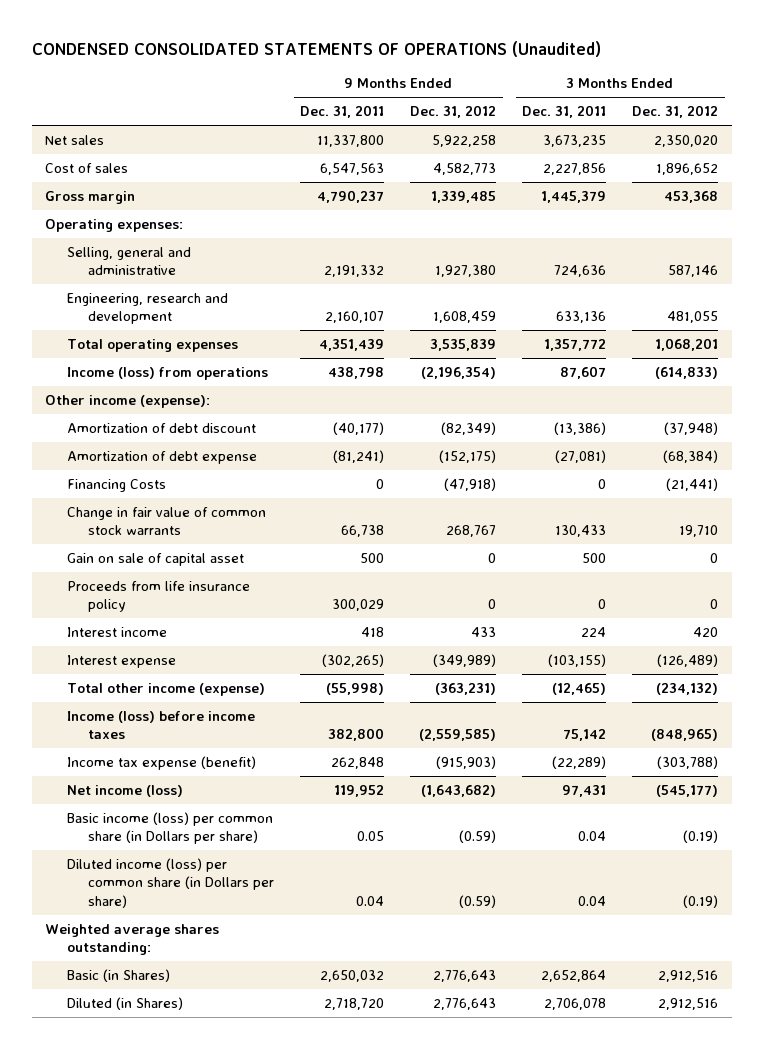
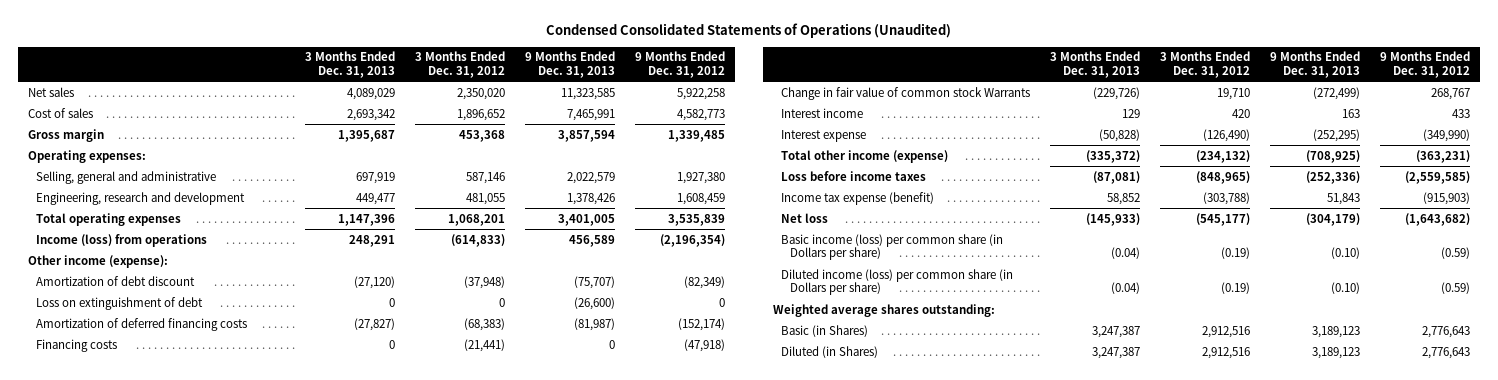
[32,40,602,57] CONDENSED CONSOLIDATED STATEMENTS OF OPERATIONS (Unaudited) -> [546,23,952,39] Condensed Consolidated Statements of Operations (Unaudited)
[300,105,385,119] Dec. 31, 2011 -> none
[522,105,607,119] Dec. 31, 2011 -> none
none -> [304,51,395,79] 3 Months Ended Dec. 31, 2013
none -> [524,51,615,79] 9 Months Ended Dec. 31, 2013
[66,450,257,464] Amortization of debt expense -> none
[66,552,244,566] Gain on sale of capital asset -> none
[66,580,250,613] Proceeds from life insurance policy -> none
none -> [35,296,203,310] Loss on extinguishment of debt
none -> [35,317,247,331] Amortization of deferred financing costs
[66,478,166,492] Financing Costs -> [35,338,117,352] Financing costs
[66,506,266,536] Change in fair value of common stock warrants -> [781,86,1031,100] Change in fair value of common stock Warrants
[433,653,497,667] (349,989) -> [1423,128,1471,142] (349,990)
[657,653,719,667] (126,489) -> [1203,128,1251,142] (126,490)
[66,710,255,740] Income (loss) before income taxes -> [781,170,927,181] Loss before income taxes
[66,784,183,797] Net income (loss) -> [781,212,829,223] Net loss

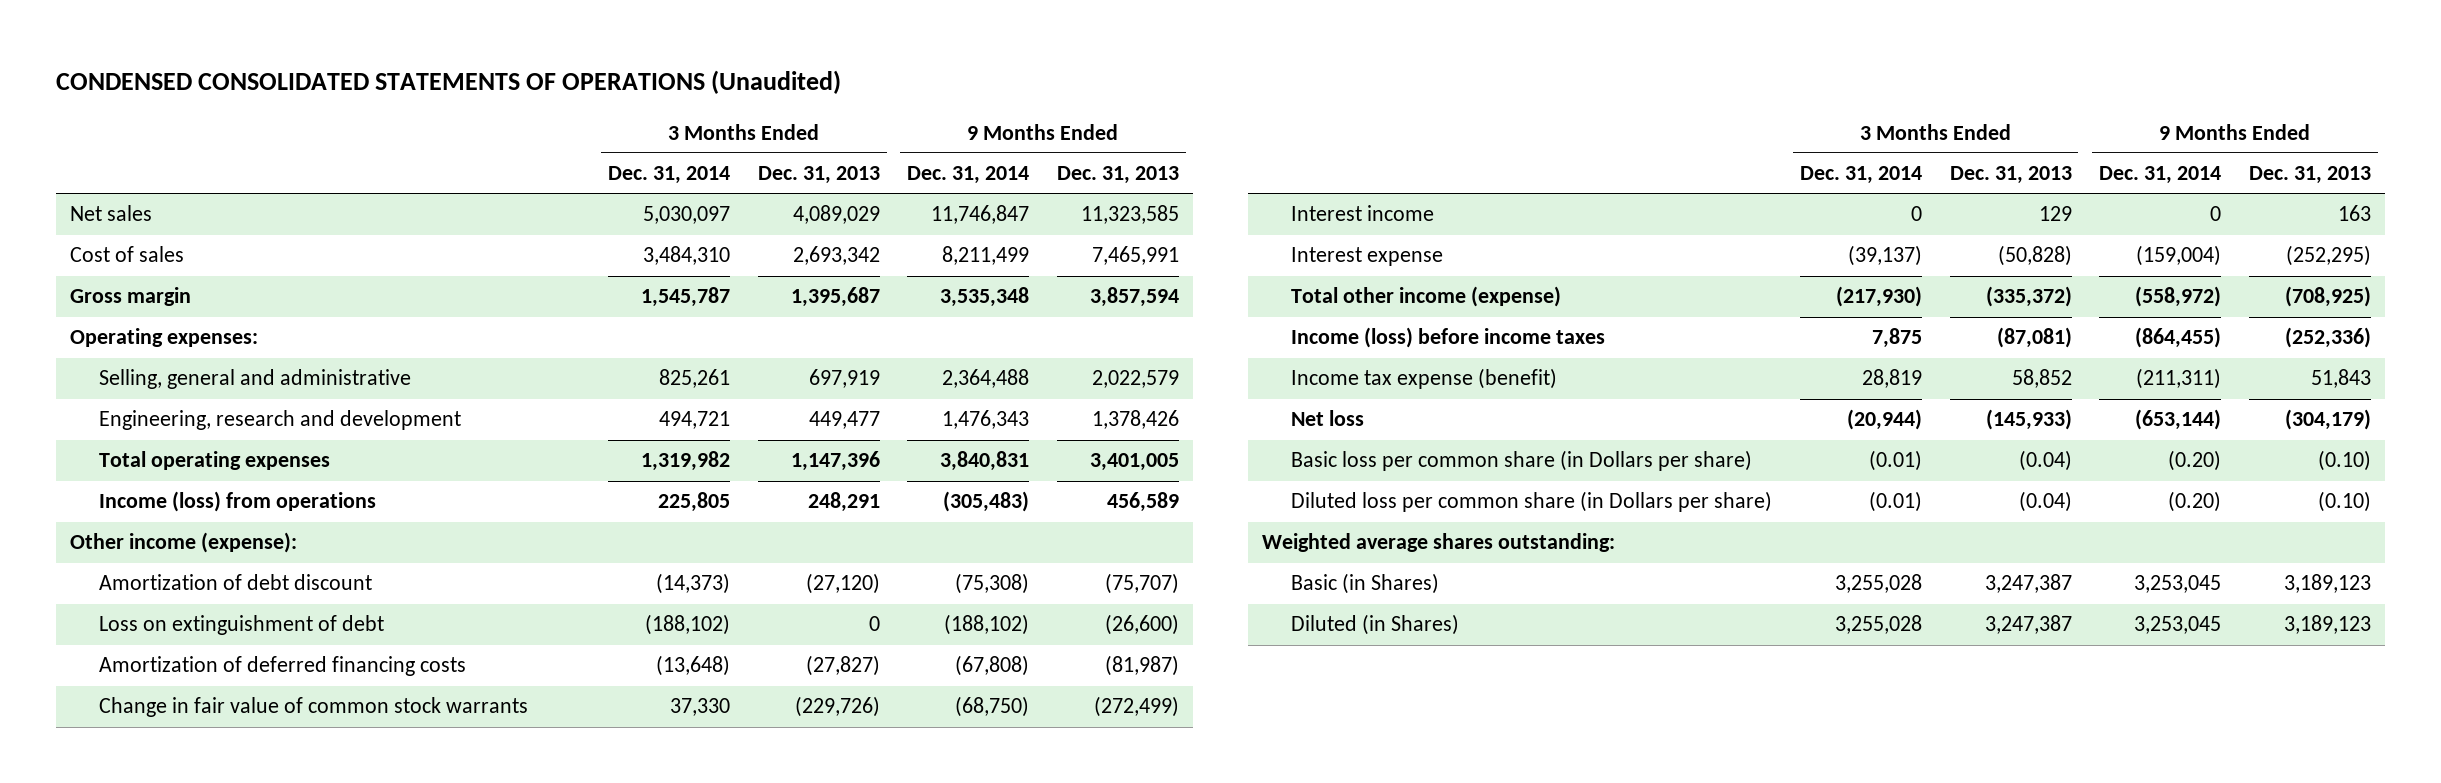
[546,23,952,39] Condensed Consolidated Statements of Operations (Unaudited) -> [56,70,842,95] CONDENSED CONSOLIDATED STATEMENTS OF OPERATIONS (Unaudited)
[414,51,505,79] 3 Months Ended Dec. 31, 2012 -> none
[634,51,725,79] 9 Months Ended Dec. 31, 2012 -> none
none -> [607,166,730,185] Dec. 31, 2014
none -> [907,166,1030,185] Dec. 31, 2014
[35,338,117,352] Financing costs -> none
[781,86,1031,100] Change in fair value of common stock Warrants -> [99,697,529,718] Change in fair value of common stock warrants
[781,170,927,181] Loss before income taxes -> [1291,327,1606,349] Income (loss) before income taxes
[781,233,1004,261] Basic income (loss) per common share (in Dollars per share) -> [1291,450,1753,472] Basic loss per common share (in Dollars per share)
[781,268,1014,296] Diluted income (loss) per common share (in Dollars per share) -> [1291,491,1773,513] Diluted loss per common share (in Dollars per share)

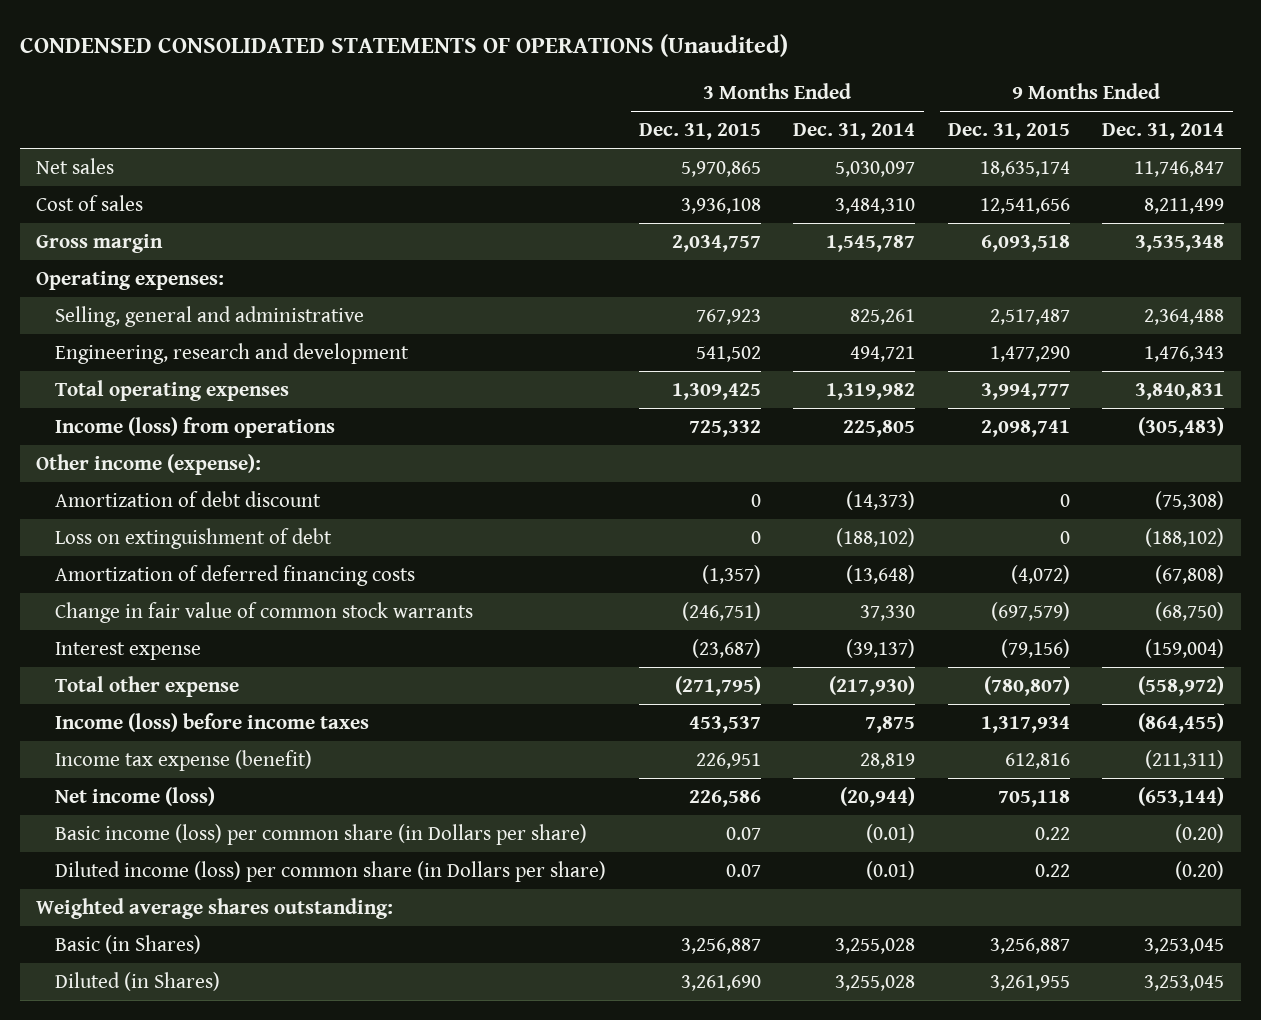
[757,166,880,185] Dec. 31, 2013 -> none
[1057,166,1180,185] Dec. 31, 2013 -> none
none -> [638,123,761,141] Dec. 31, 2015
none -> [947,123,1070,141] Dec. 31, 2015
[1291,205,1435,222] Interest income -> none
[1291,286,1562,308] Total other income (expense) -> [55,676,240,698] Total other expense
[1291,410,1365,427] Net loss -> [55,787,216,807] Net income (loss)
[1291,450,1753,472] Basic loss per common share (in Dollars per share) -> [55,824,588,846] Basic income (loss) per common share (in Dollars per share)
[1291,491,1773,513] Diluted loss per common share (in Dollars per share) -> [55,861,607,883] Diluted income (loss) per common share (in Dollars per share)

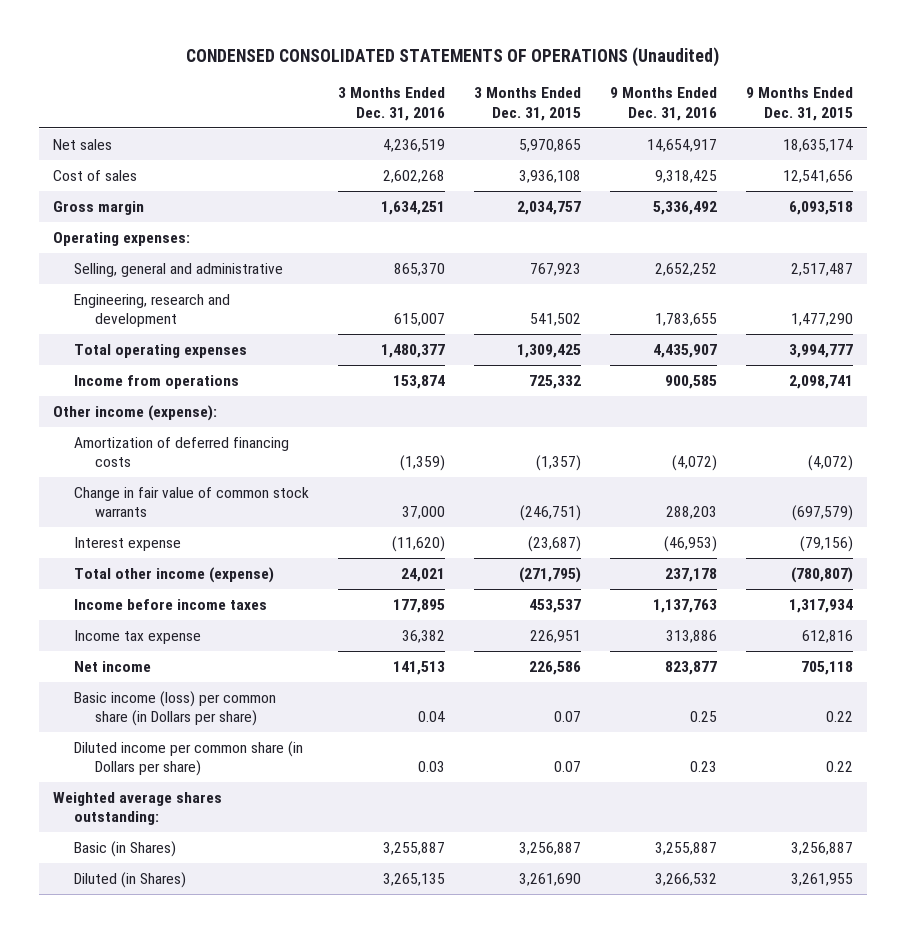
[793,123,916,141] Dec. 31, 2014 -> none
[1102,123,1225,141] Dec. 31, 2014 -> none
none -> [338,87,446,121] 3 Months Ended Dec. 31, 2016
none -> [609,87,717,121] 9 Months Ended Dec. 31, 2016
[55,417,336,439] Income (loss) from operations -> [74,374,240,389] Income from operations
[55,491,322,508] Amortization of debt discount -> none
[55,528,333,550] Loss on extinguishment of debt -> none
[55,676,240,698] Total other expense -> [74,566,275,583] Total other income (expense)
[55,713,370,733] Income (loss) before income taxes -> [74,598,268,610] Income before income taxes
[55,750,313,772] Income tax expense (benefit) -> [74,629,202,644] Income tax expense
[55,787,216,807] Net income (loss) -> [74,660,152,672] Net income
[55,861,607,883] Diluted income (loss) per common share (in Dollars per share) -> [74,740,304,777] Diluted income per common share (in Dollars per share)

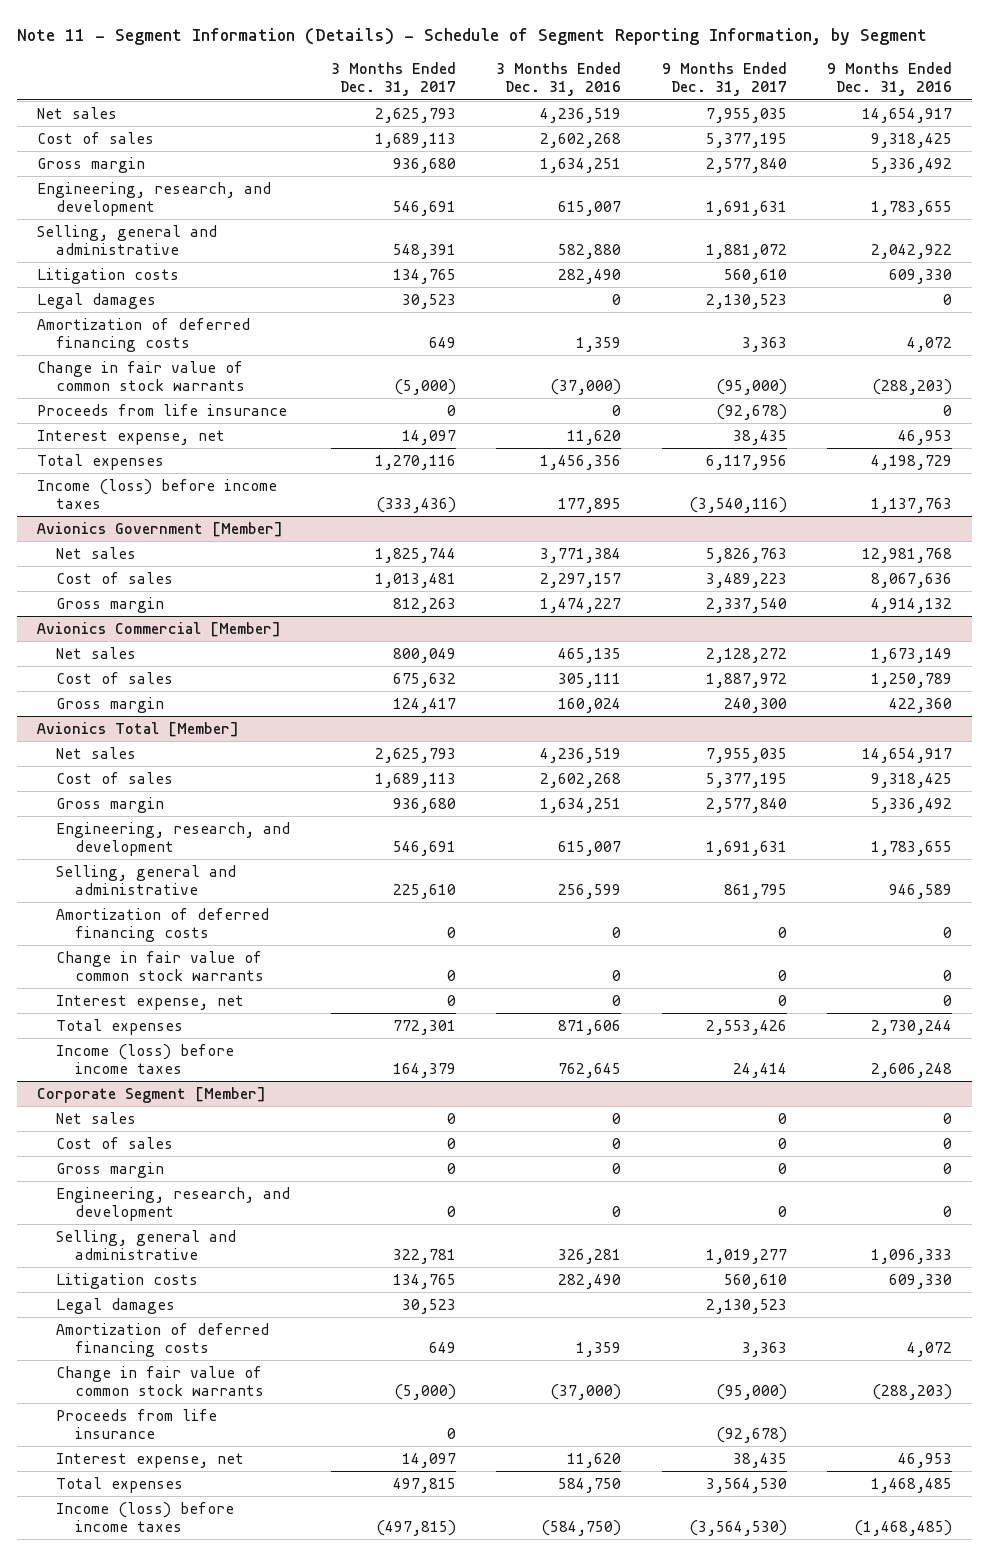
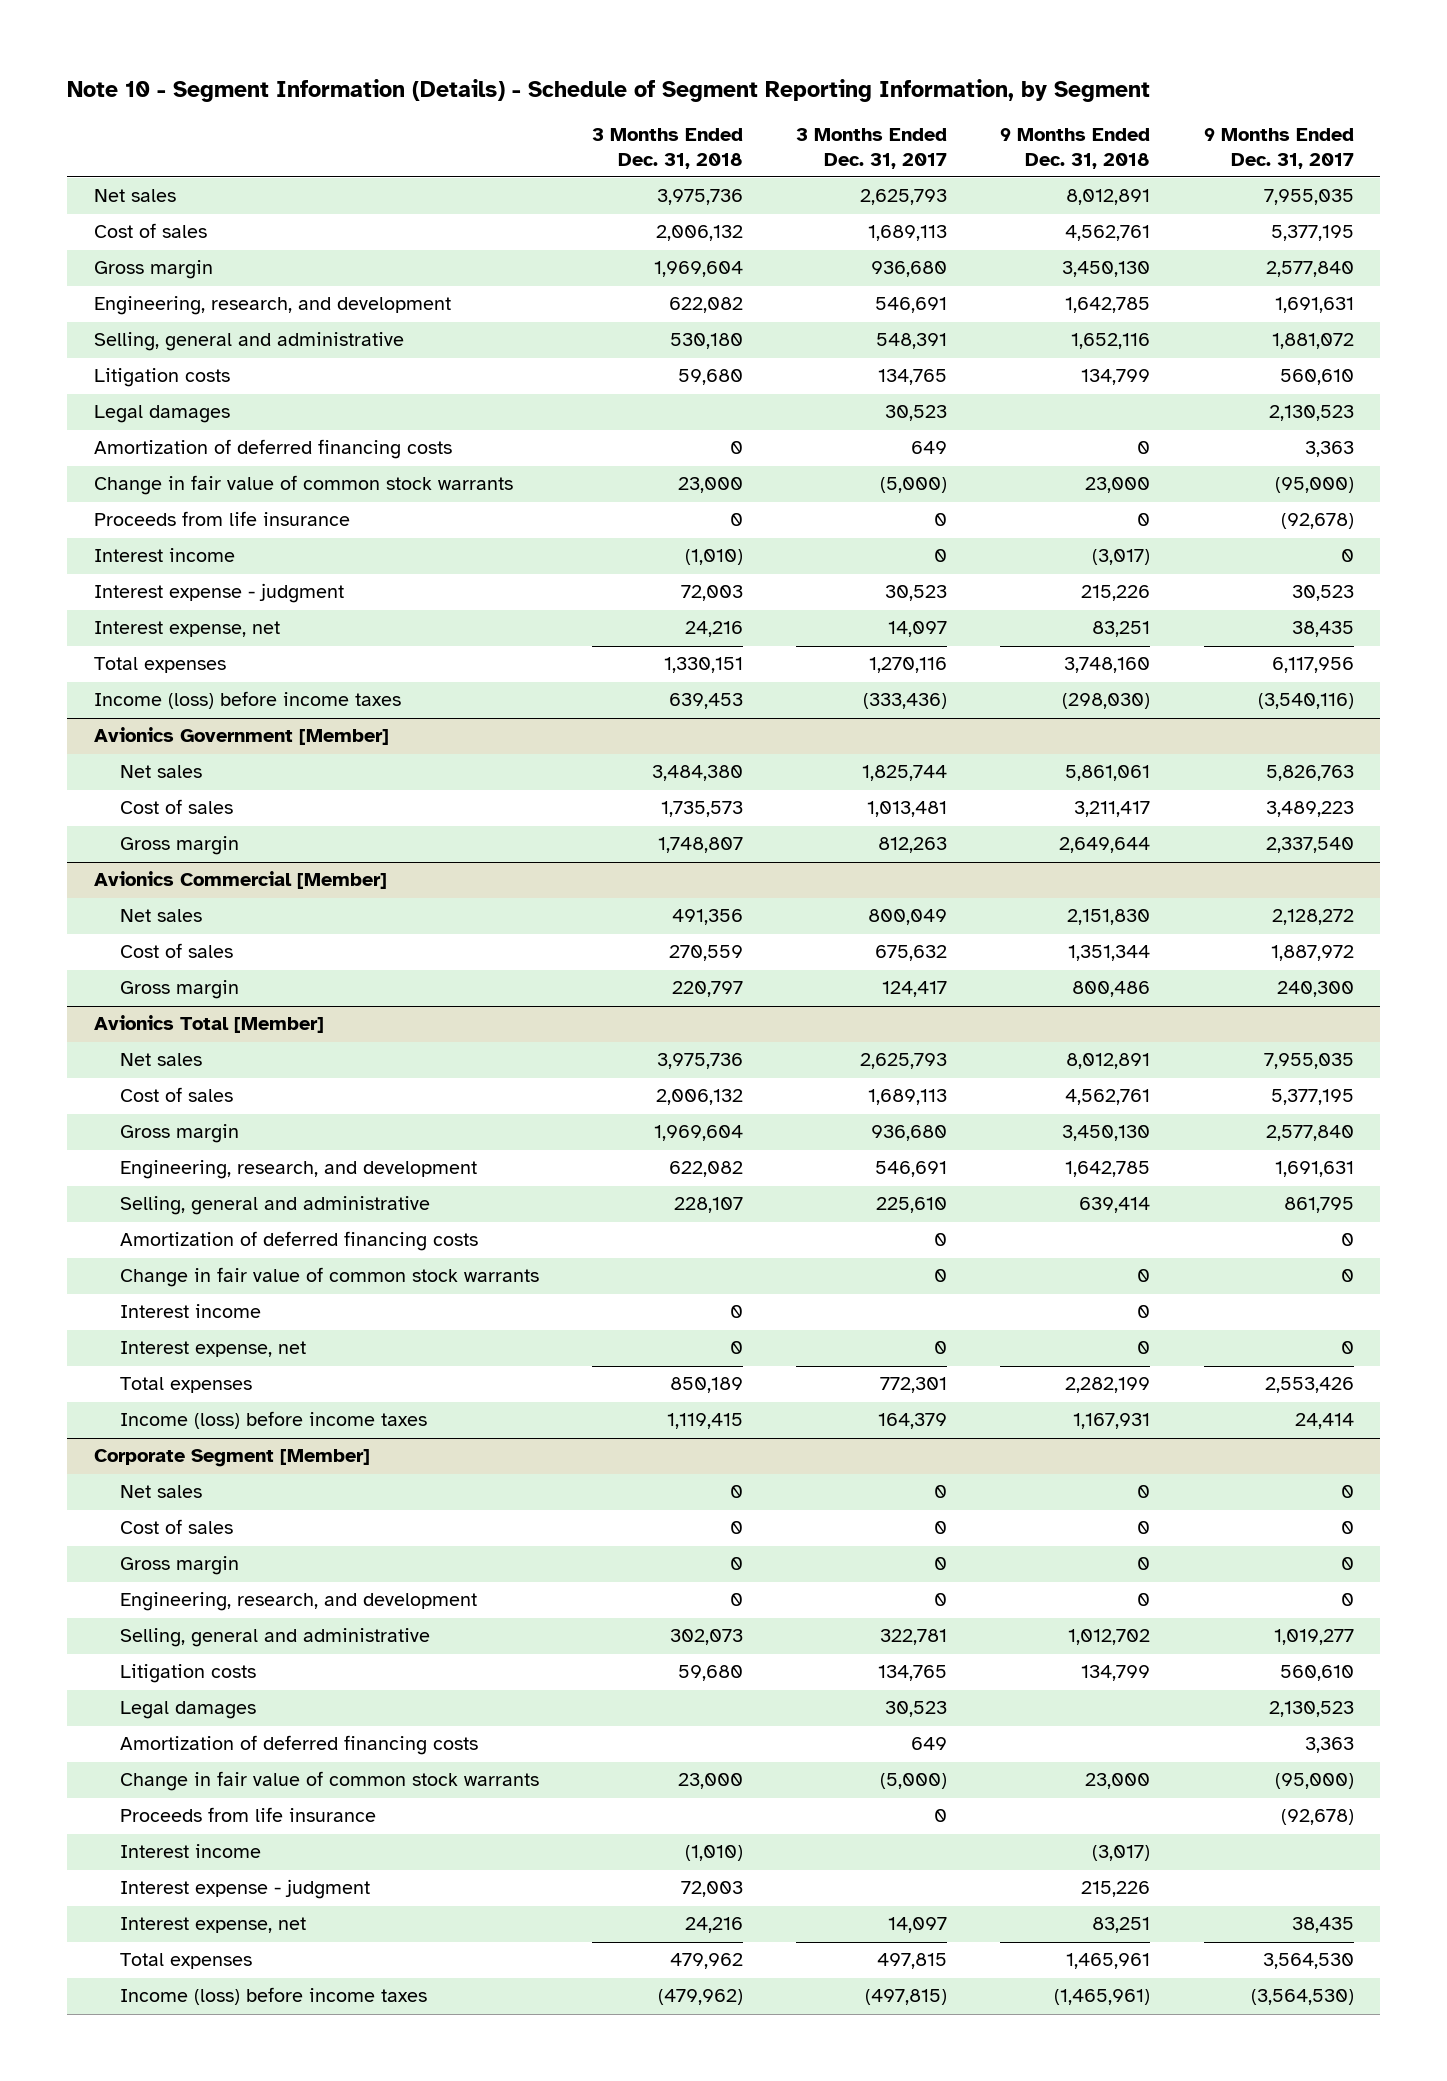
[17,27,928,45] Note 11 - Segment Information (Details) - Schedule of Segment Reporting Information, by Segment -> [67,79,1151,103] Note 10 - Segment Information (Details) - Schedule of Segment Reporting Information, by Segment
[496,62,622,97] 3 Months Ended Dec. 31, 2016 -> none
[827,62,953,97] 9 Months Ended Dec. 31, 2016 -> none
none -> [591,128,743,169] 3 Months Ended Dec. 31, 2018
none -> [1000,128,1151,169] 9 Months Ended Dec. 31, 2018
none -> [93,548,235,563] Interest income
none -> [93,583,344,604] Interest expense - judgment
none -> [119,1304,261,1319] Interest income
none -> [119,1844,261,1859] Interest income
none -> [119,1879,370,1900] Interest expense - judgment

